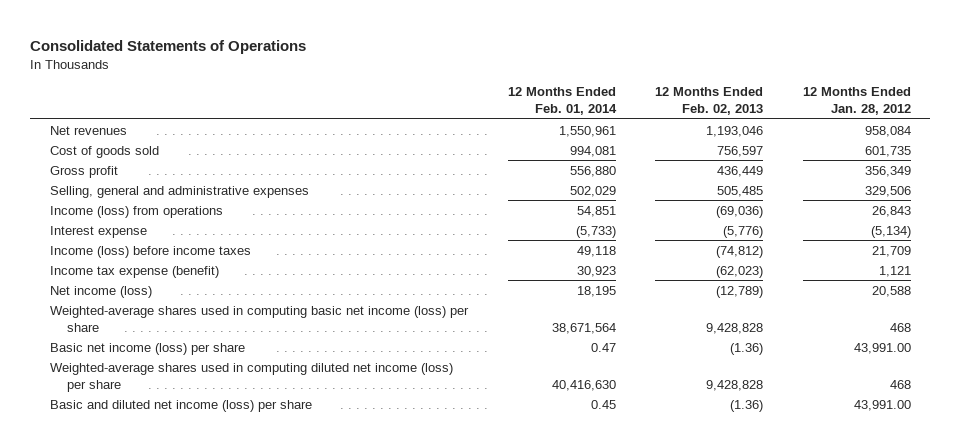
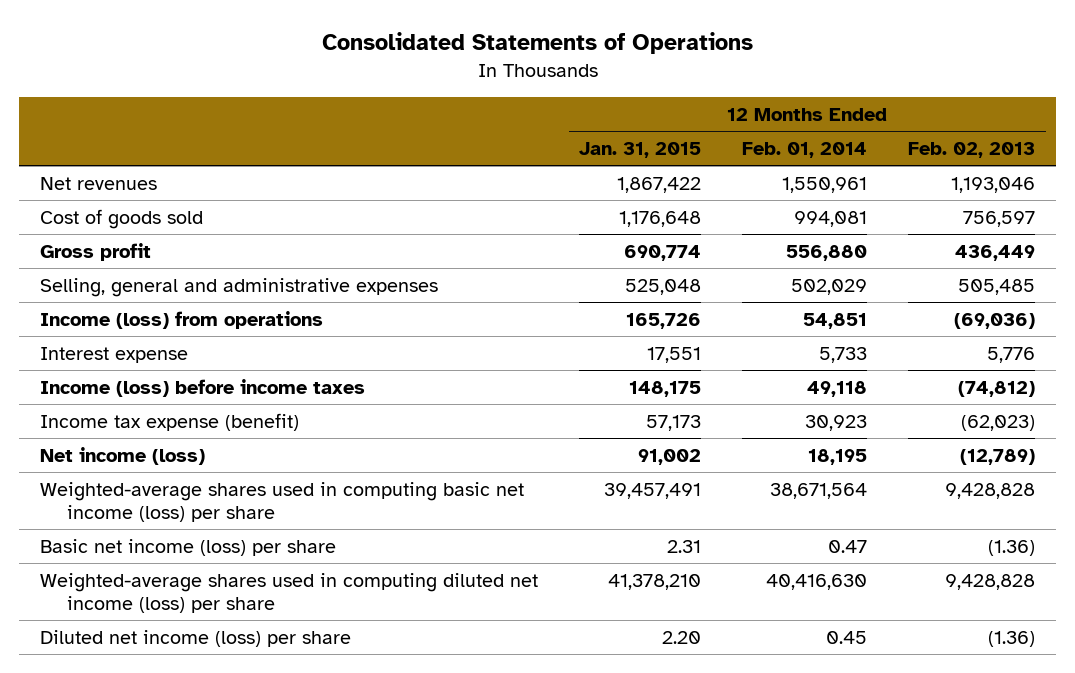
[802,87,911,116] 12 Months Ended Jan. 28, 2012 -> none
none -> [578,141,701,158] Jan. 31, 2015
[575,225,616,238] (5,733) -> [819,346,868,363] 5,733
[723,225,764,238] (5,776) -> [987,346,1036,363] 5,776
[50,399,313,412] Basic and diluted net income (loss) per share -> [39,629,351,647] Diluted net income (loss) per share

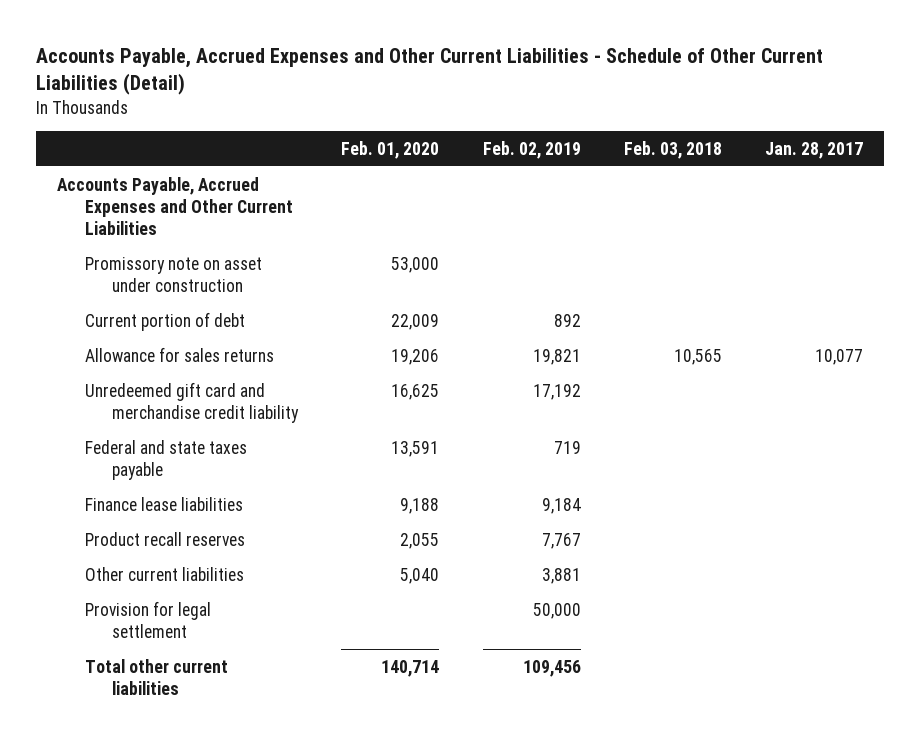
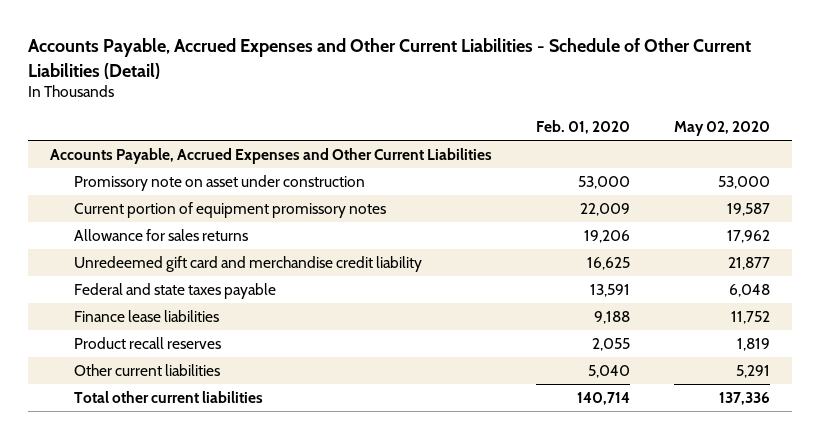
[482,140,581,159] Feb. 02, 2019 -> none
[623,140,722,159] Feb. 03, 2018 -> none
[764,141,863,159] Jan. 28, 2017 -> none
none -> [673,121,770,137] May 02, 2020
[84,311,245,331] Current portion of debt -> [74,202,387,219] Current portion of equipment promissory notes
[84,600,211,638] Provision for legal settlement -> none

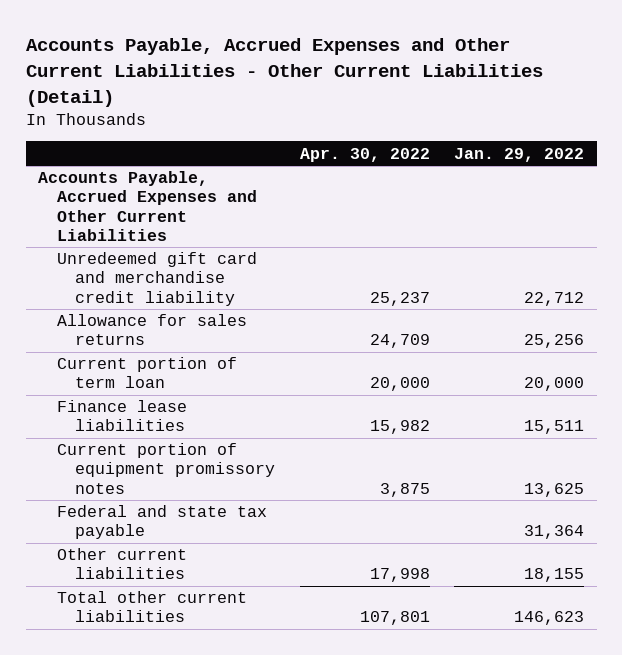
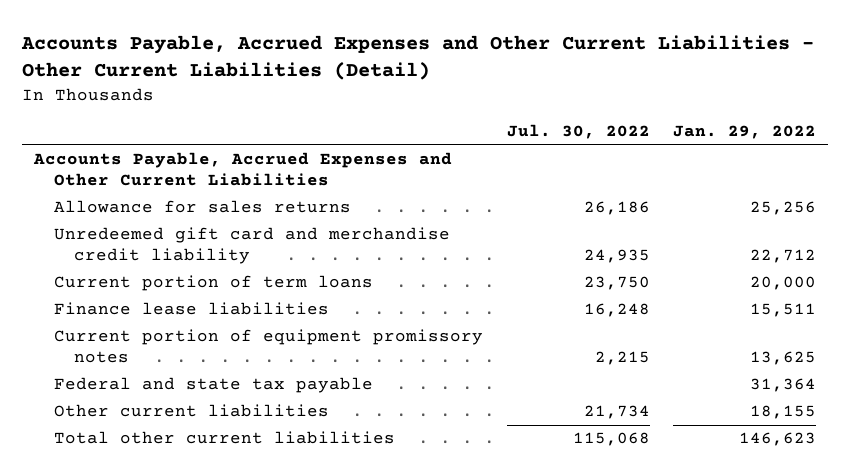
[299,147,430,162] Apr. 30, 2022 -> none
none -> [506,124,650,140] Jul. 30, 2022
[56,252,257,306] Unredeemed gift card and merchandise credit liability -> [53,227,450,265] Unredeemed gift card and merchandise credit liability
[56,357,237,389] Current portion of term loan -> [53,275,373,292] Current portion of term loans

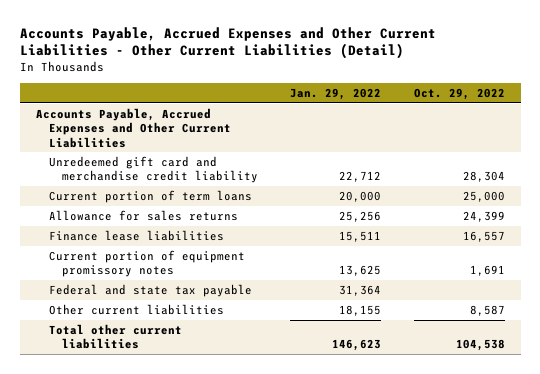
[506,124,650,140] Jul. 30, 2022 -> none
none -> [413,87,505,100] Oct. 29, 2022
[53,200,351,214] Allowance for sales returns -> [48,210,238,222] Allowance for sales returns

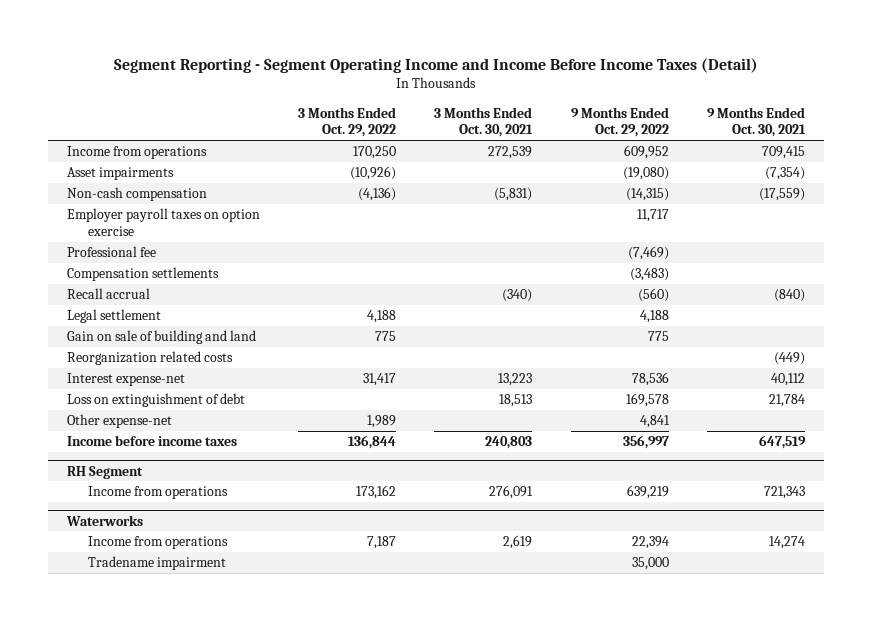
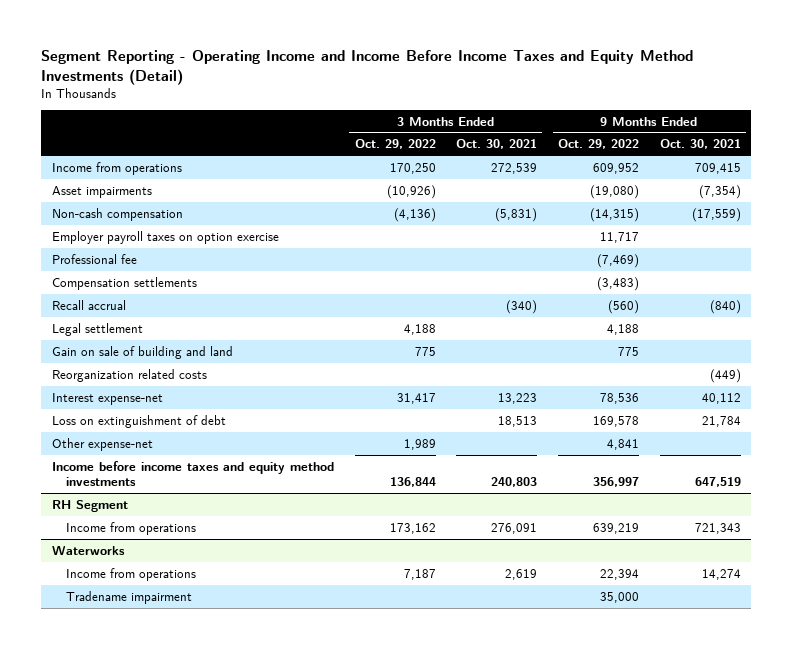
[113,57,758,73] Segment Reporting - Segment Operating Income and Income Before Income Taxes (Detail) -> [41,49,694,85] Segment Reporting - Operating Income and Income Before Income Taxes and Equity Method Investments (Detail)
[67,435,238,447] Income before income taxes -> [51,460,334,487] Income before income taxes and equity method investments

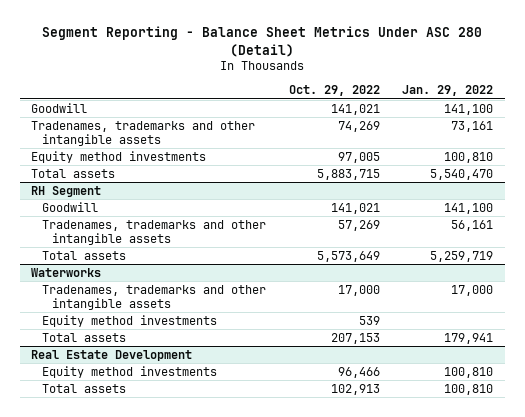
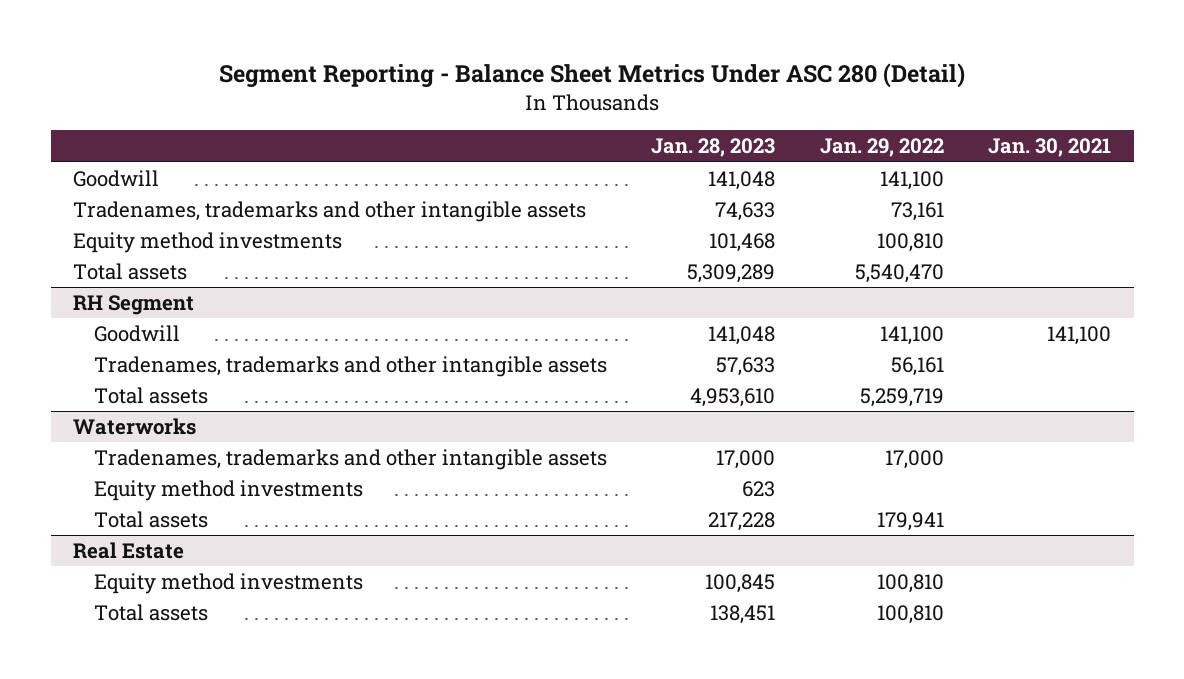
[288,85,380,97] Oct. 29, 2022 -> none
none -> [651,138,776,158] Jan. 28, 2023
none -> [988,138,1112,158] Jan. 30, 2021
[31,349,193,361] Real Estate Development -> [72,542,184,560] Real Estate

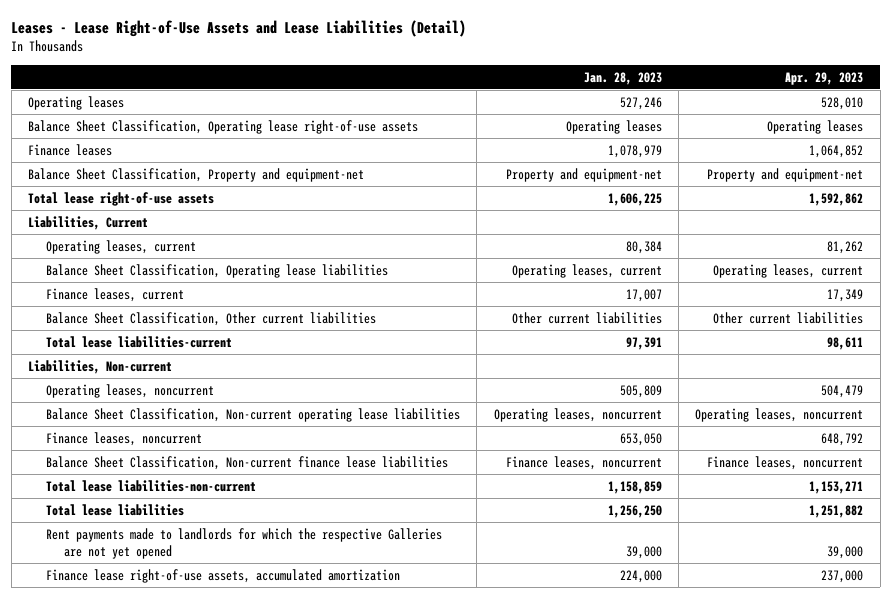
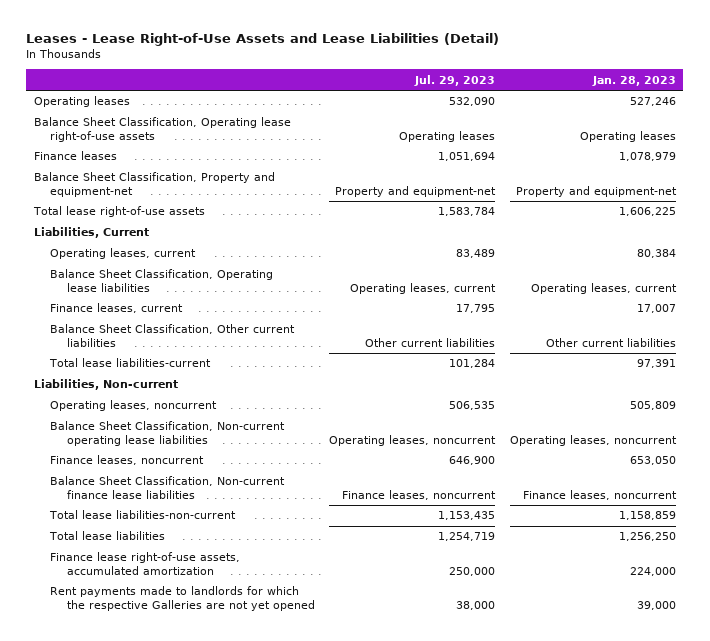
[785,71,864,85] Apr. 29, 2023 -> none
none -> [414,74,496,86] Jul. 29, 2023
[46,527,443,559] Rent payments made to landlords for which the respective Galleries are not yet opened -> [50,586,315,611] Rent payments made to landlords for which the respective Galleries are not yet opened

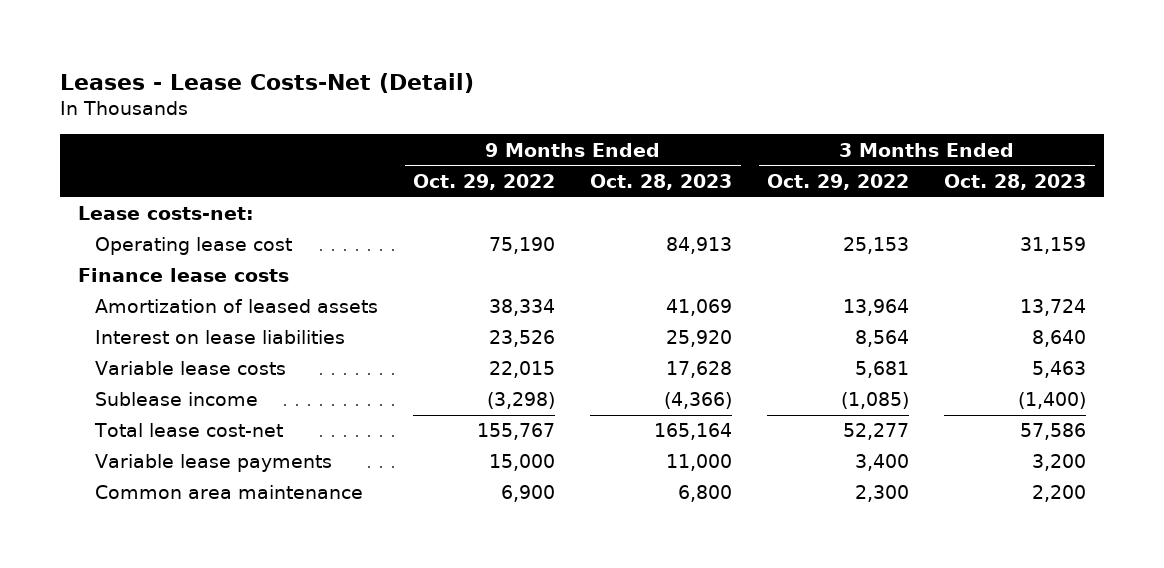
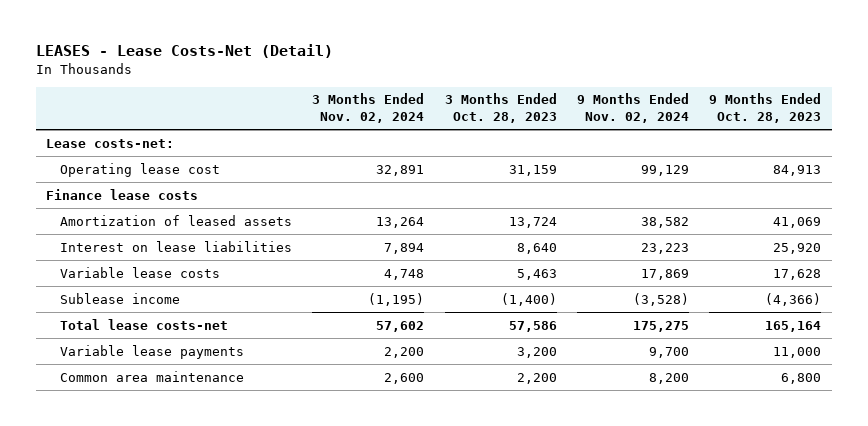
[60,72,475,93] Leases - Lease Costs-Net (Detail) -> [35,44,333,59] LEASES - Lease Costs-Net (Detail)
[413,174,556,191] Oct. 29, 2022 -> none
[767,174,910,191] Oct. 29, 2022 -> none
none -> [312,93,425,123] 3 Months Ended Nov. 02, 2024
none -> [577,93,690,123] 9 Months Ended Nov. 02, 2024
[94,423,284,438] Total lease cost-net -> [59,318,228,330] Total lease costs-net

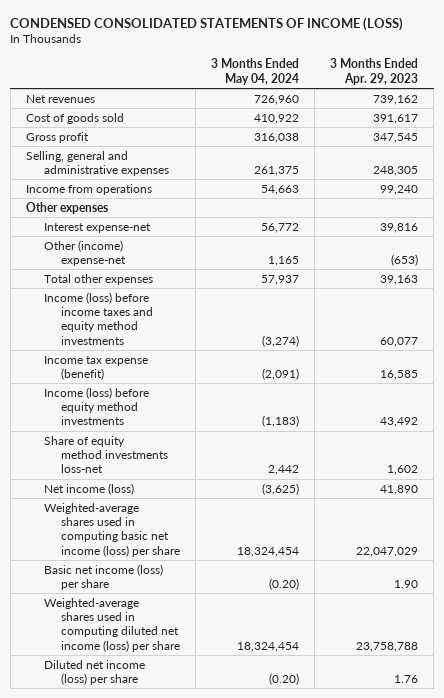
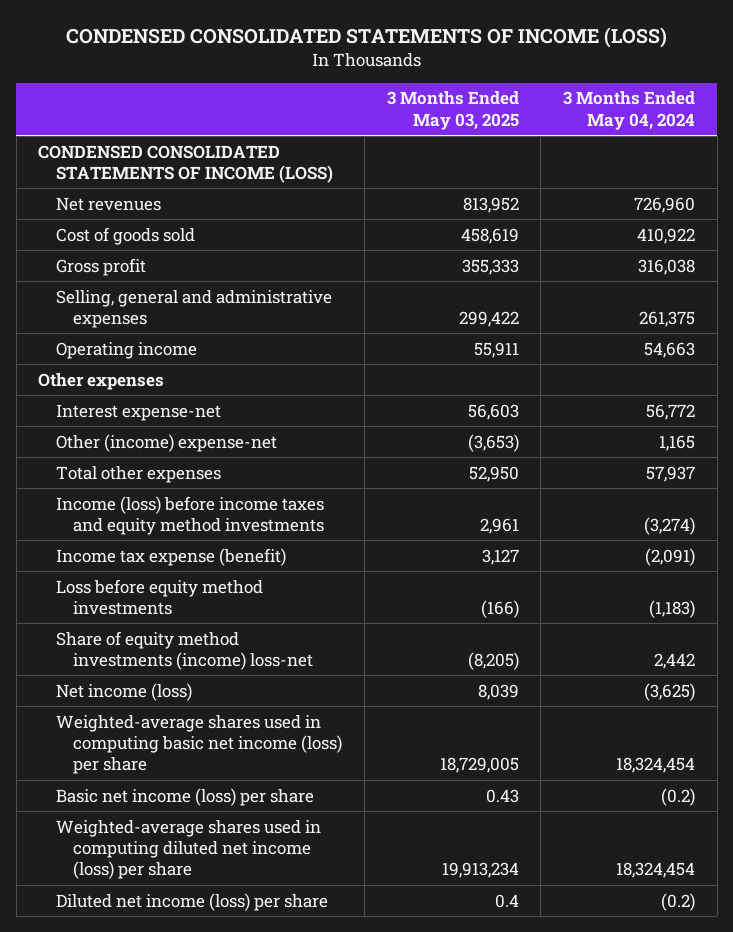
[330,58,419,85] 3 Months Ended Apr. 29, 2023 -> none
none -> [386,91,519,130] 3 Months Ended May 03, 2025
none -> [38,144,333,183] CONDENSED CONSOLIDATED STATEMENTS OF INCOME (LOSS)
[25,183,152,195] Income from operations -> [55,341,197,359] Operating income
[43,386,149,426] Income (loss) before equity method investments -> [55,578,263,615] Loss before equity method investments
[43,435,169,474] Share of equity method investments loss-net -> [55,630,314,670] Share of equity method investments (income) loss-net
[269,577,300,590] (0.20) -> [661,787,696,806] (0.2)
[269,672,300,685] (0.20) -> [661,892,696,911] (0.2)

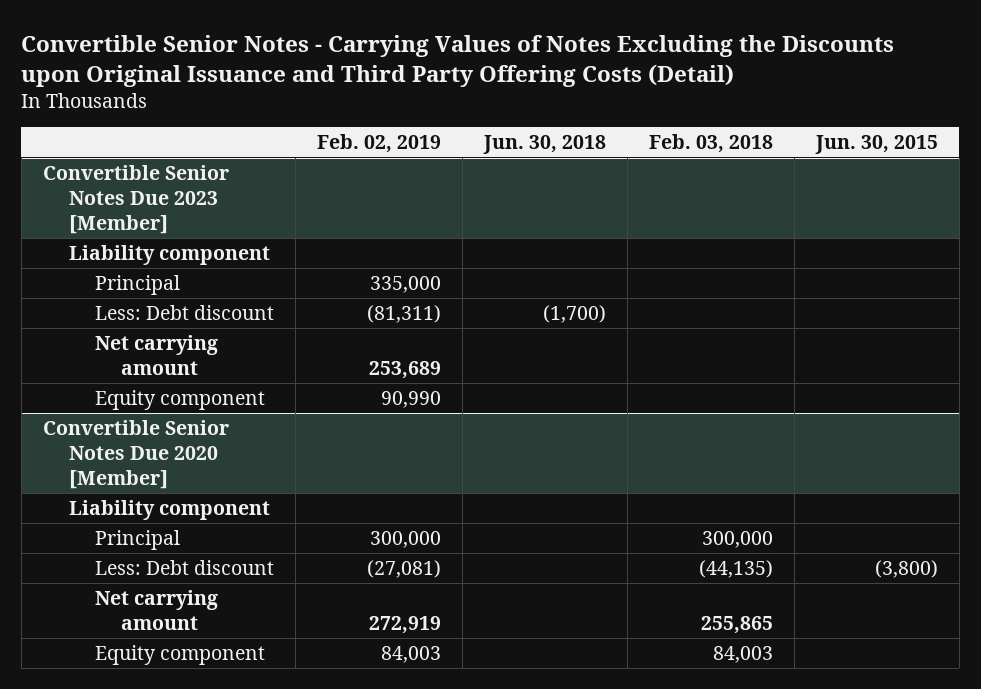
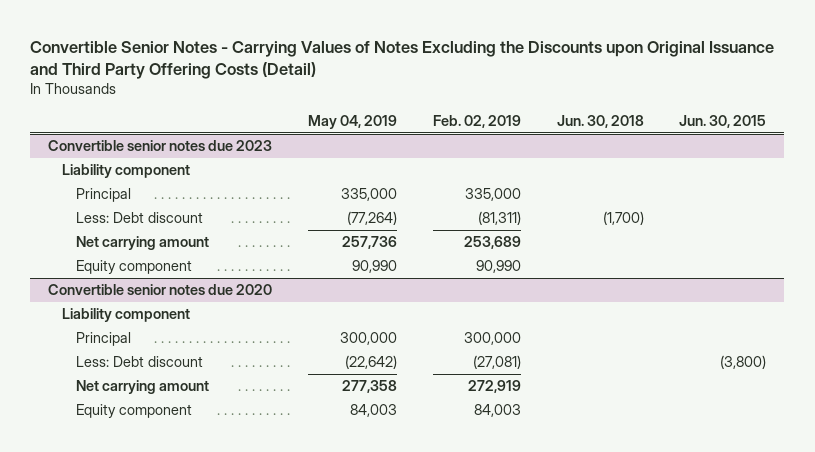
[648,133,773,153] Feb. 03, 2018 -> none
none -> [308,114,398,129] May 04, 2019
[42,164,229,234] Convertible Senior Notes Due 2023 [Member] -> [48,140,273,152] Convertible senior notes due 2023
[42,419,229,489] Convertible Senior Notes Due 2020 [Member] -> [48,284,273,296] Convertible senior notes due 2020

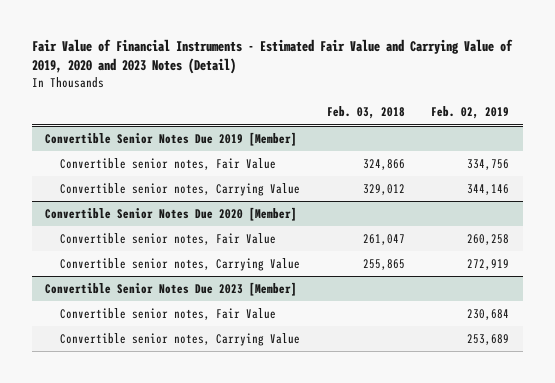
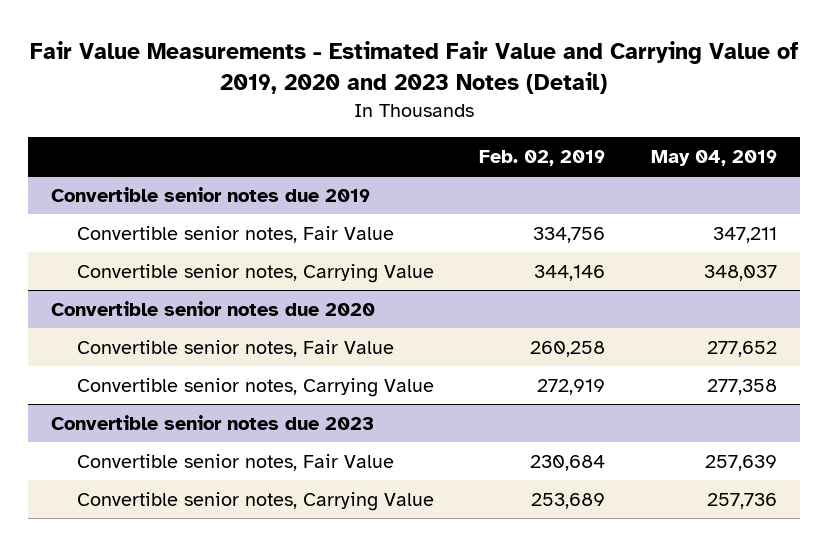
[31,38,513,75] Fair Value of Financial Instruments - Estimated Fair Value and Carrying Value of 2019, 2020 and 2023 Notes (Detail) -> [29,41,798,95] Fair Value Measurements - Estimated Fair Value and Carrying Value of 2019, 2020 and 2023 Notes (Detail)
[326,106,405,120] Feb. 03, 2018 -> none
none -> [650,150,777,167] May 04, 2019
[45,131,298,146] Convertible Senior Notes Due 2019 [Member] -> [50,186,370,202] Convertible senior notes due 2019
[45,206,298,221] Convertible Senior Notes Due 2020 [Member] -> [50,300,375,316] Convertible senior notes due 2020
[45,281,298,296] Convertible Senior Notes Due 2023 [Member] -> [50,414,374,430] Convertible senior notes due 2023

